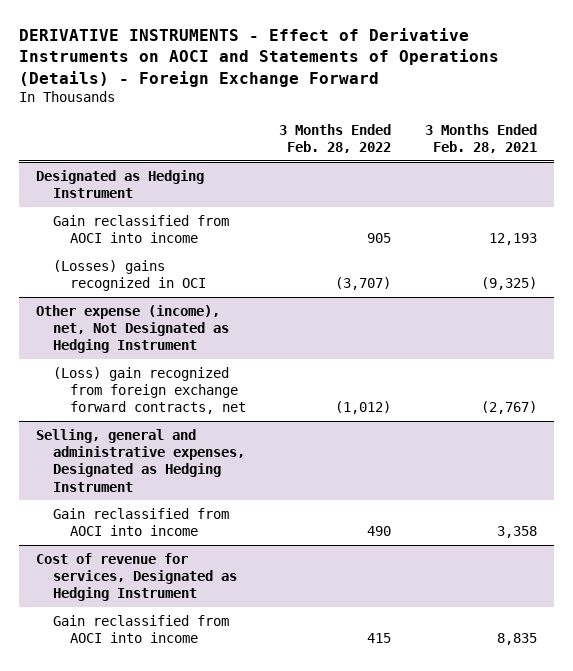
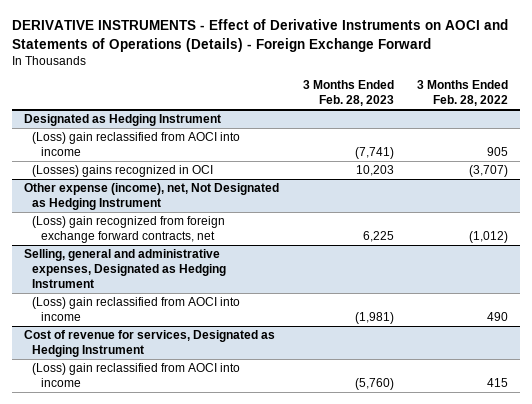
[425,123,538,154] 3 Months Ended Feb. 28, 2021 -> none
none -> [302,80,394,107] 3 Months Ended Feb. 28, 2023
[52,214,229,244] Gain reclassified from AOCI into income -> [32,132,241,156] (Loss) gain reclassified from AOCI into income
[52,507,229,537] Gain reclassified from AOCI into income -> [32,297,241,321] (Loss) gain reclassified from AOCI into income
[52,614,229,644] Gain reclassified from AOCI into income -> [32,363,241,387] (Loss) gain reclassified from AOCI into income

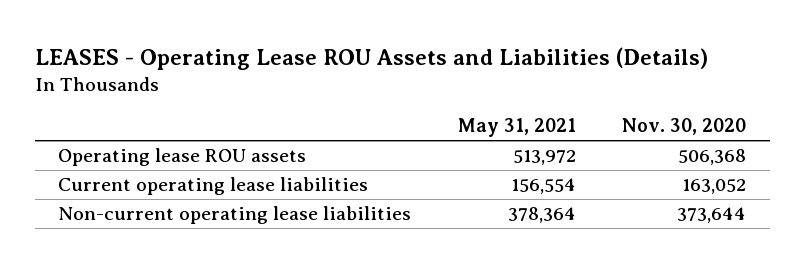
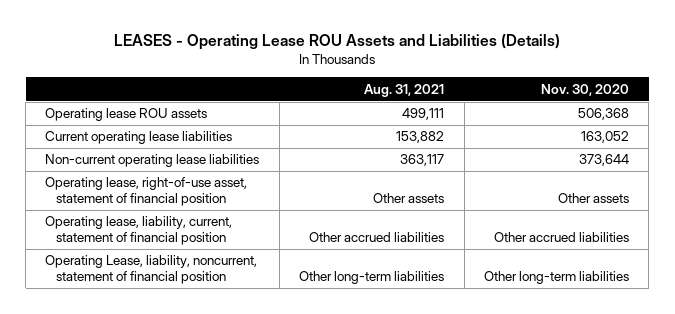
[457,118,576,138] May 31, 2021 -> none
none -> [364,83,445,97] Aug. 31, 2021
none -> [45,177,248,207] Operating lease, right-of-use asset, statement of financial position
none -> [45,216,233,246] Operating lease, liability, current, statement of financial position
none -> [45,255,258,285] Operating Lease, liability, noncurrent, statement of financial position

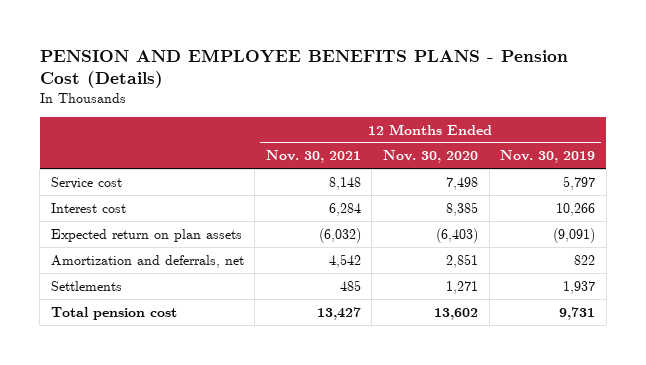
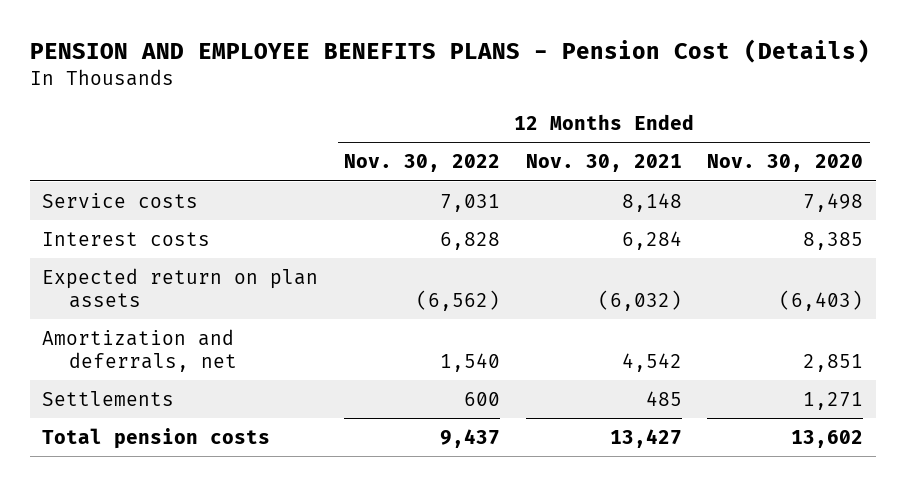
[500,150,596,164] Nov. 30, 2019 -> none
none -> [344,154,501,173] Nov. 30, 2022
[50,176,122,189] Service cost -> [42,192,199,208] Service costs
[50,202,126,213] Interest cost -> [42,231,211,246] Interest costs
[50,306,177,320] Total pension cost -> [42,427,271,449] Total pension costs

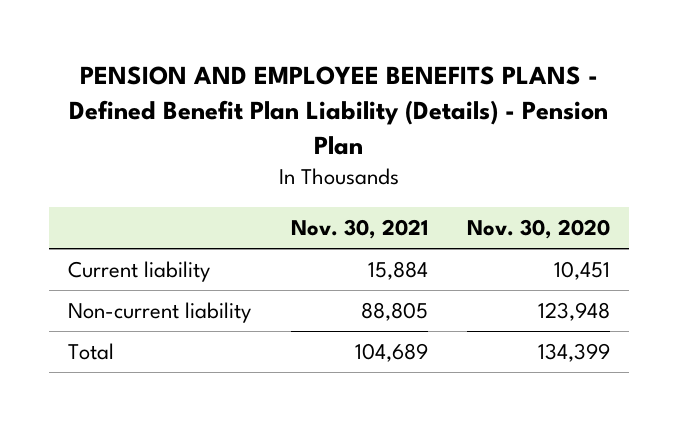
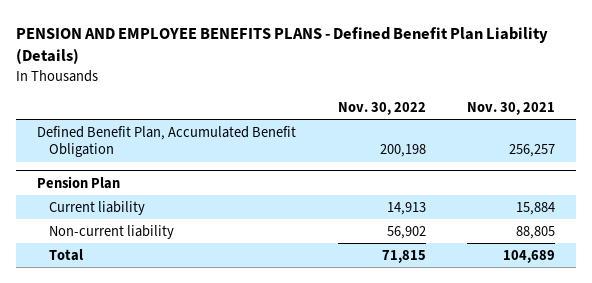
[69,65,609,155] PENSION AND EMPLOYEE BENEFITS PLANS - Defined Benefit Plan Liability (Details) - Pension Plan -> [16,26,549,65] PENSION AND EMPLOYEE BENEFITS PLANS - Defined Benefit Plan Liability (Details)
[466,218,610,239] Nov. 30, 2020 -> none
none -> [337,101,426,115] Nov. 30, 2022
none -> [37,125,297,158] Defined Benefit Plan, Accumulated Benefit Obligation
none -> [37,175,121,189] Pension Plan

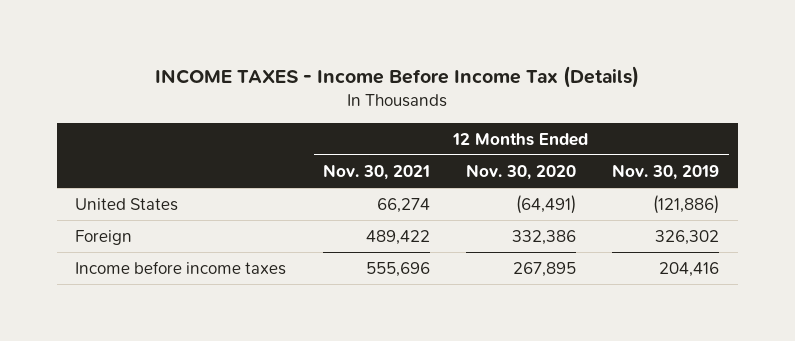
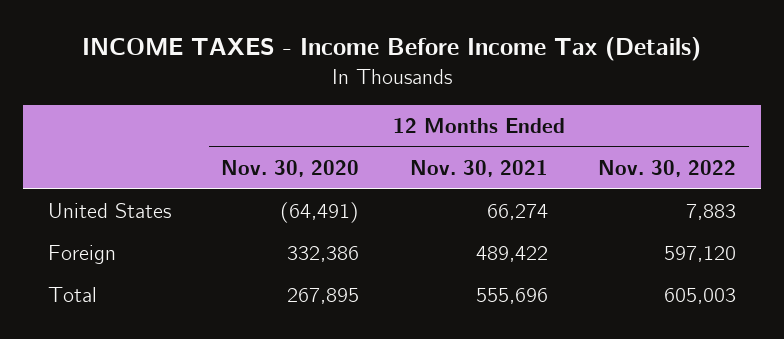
[612,163,720,180] Nov. 30, 2019 -> none
none -> [597,160,736,178] Nov. 30, 2022
[75,260,287,275] Income before income taxes -> [47,287,97,303] Total

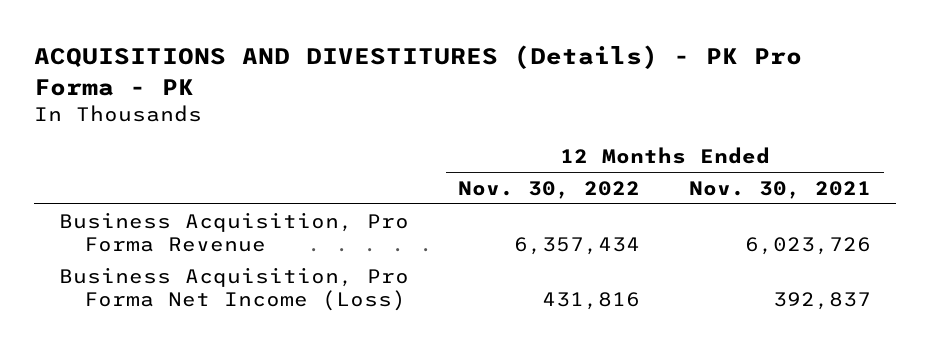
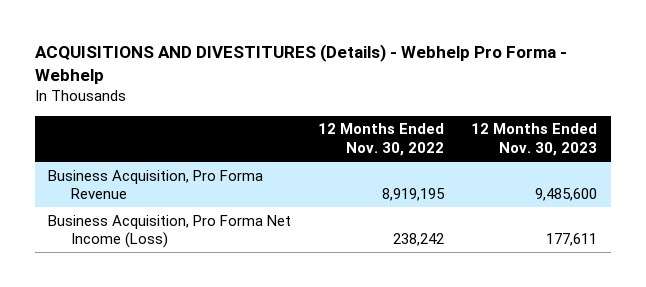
[33,45,802,96] ACQUISITIONS AND DIVESTITURES (Details) - PK Pro Forma - PK -> [34,43,567,84] ACQUISITIONS AND DIVESTITURES (Details) - Webhelp Pro Forma - Webhelp
[689,180,872,199] Nov. 30, 2021 -> none
none -> [471,123,598,157] 12 Months Ended Nov. 30, 2023
[514,237,641,256] 6,357,434 -> [382,188,446,202] 8,919,195
[542,292,641,311] 431,816 -> [393,233,445,247] 238,242

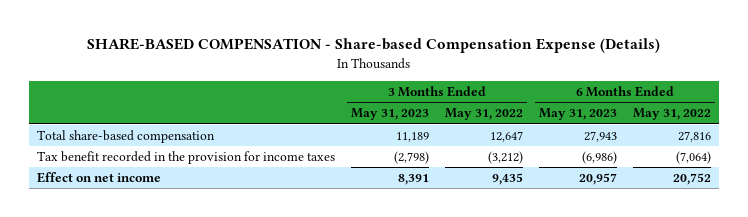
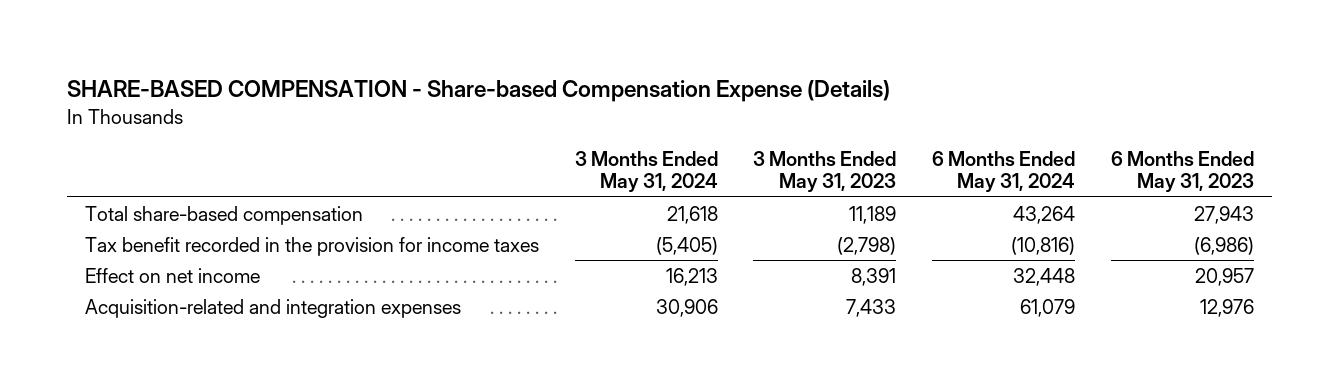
[444,108,523,121] May 31, 2022 -> none
[632,108,711,121] May 31, 2022 -> none
none -> [574,150,718,193] 3 Months Ended May 31, 2024
none -> [932,150,1076,193] 6 Months Ended May 31, 2024
none -> [84,298,461,318] Acquisition-related and integration expenses

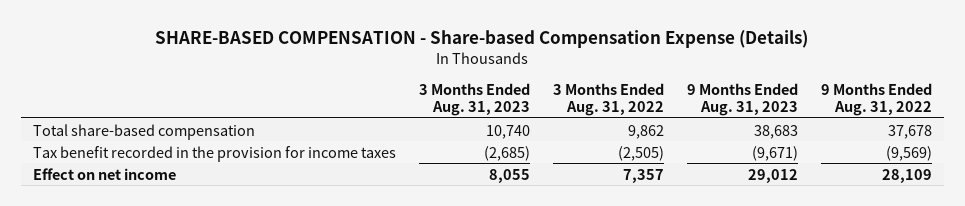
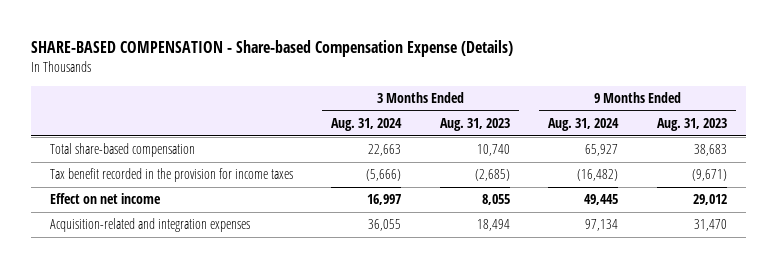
[552,82,664,116] 3 Months Ended Aug. 31, 2022 -> none
[821,82,933,116] 9 Months Ended Aug. 31, 2022 -> none
none -> [331,118,403,132] Aug. 31, 2024
none -> [548,118,620,132] Aug. 31, 2024
none -> [49,218,250,233] Acquisition-related and integration expenses

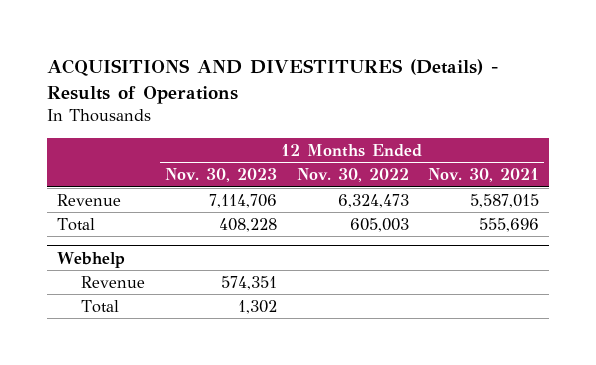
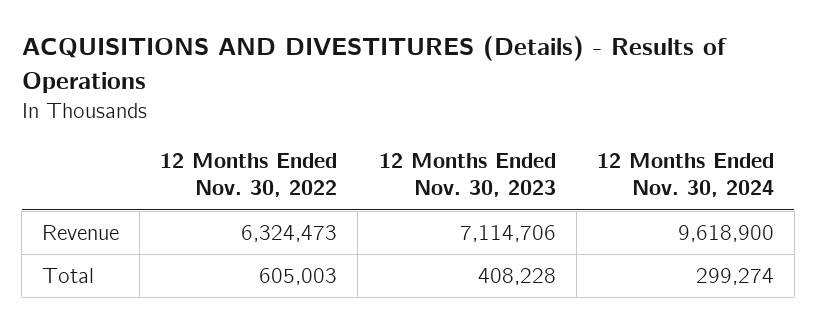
[428,168,540,183] Nov. 30, 2021 -> none
none -> [596,153,774,198] 12 Months Ended Nov. 30, 2024
[56,251,125,268] Webhelp -> none
[80,275,145,288] Revenue -> none
[80,299,119,313] Total -> none

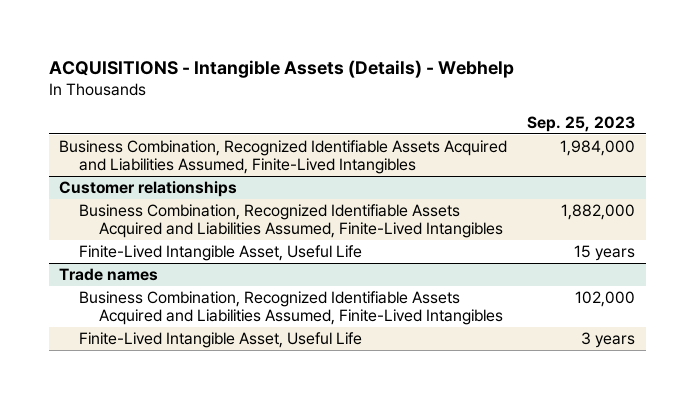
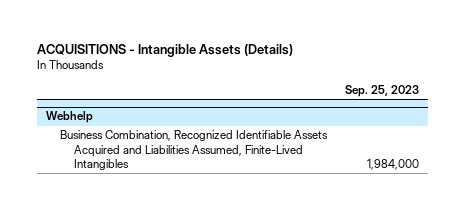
[49,59,515,78] ACQUISITIONS - Intangible Assets (Details) - Webhelp -> [36,44,293,58] ACQUISITIONS - Intangible Assets (Details)
none -> [45,111,93,124] Webhelp
[59,181,238,198] Customer relationships -> none
[78,204,503,239] Business Combination, Recognized Identifiable Assets Acquired and Liabilities Assumed, Finite-Lived Intangibles -> none
[78,245,362,262] Finite-Lived Intangible Asset, Useful Life -> none
[59,268,159,282] Trade names -> none
[78,291,503,326] Business Combination, Recognized Identifiable Assets Acquired and Liabilities Assumed, Finite-Lived Intangibles -> none
[78,332,362,349] Finite-Lived Intangible Asset, Useful Life -> none

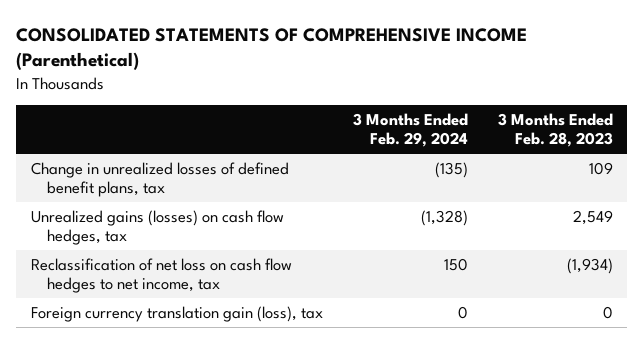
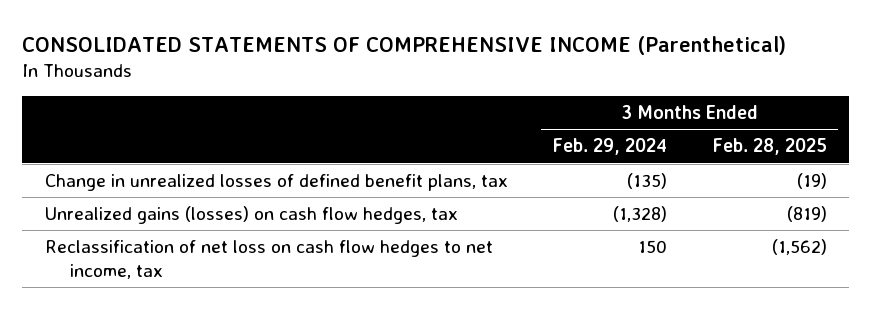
[497,112,613,148] 3 Months Ended Feb. 28, 2023 -> none
none -> [712,138,828,156] Feb. 28, 2025
[30,305,323,322] Foreign currency translation gain (loss), tax -> none

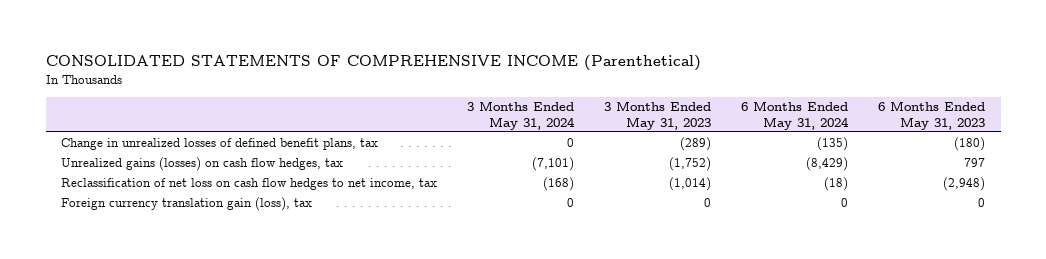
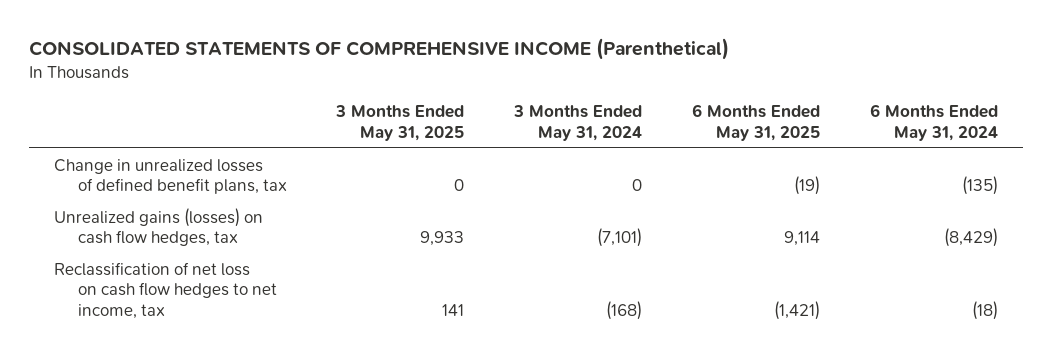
[604,101,712,130] 3 Months Ended May 31, 2023 -> none
[878,101,986,130] 6 Months Ended May 31, 2023 -> none
none -> [335,105,465,141] 3 Months Ended May 31, 2025
none -> [692,104,821,141] 6 Months Ended May 31, 2025
[60,197,312,212] Foreign currency translation gain (loss), tax -> none

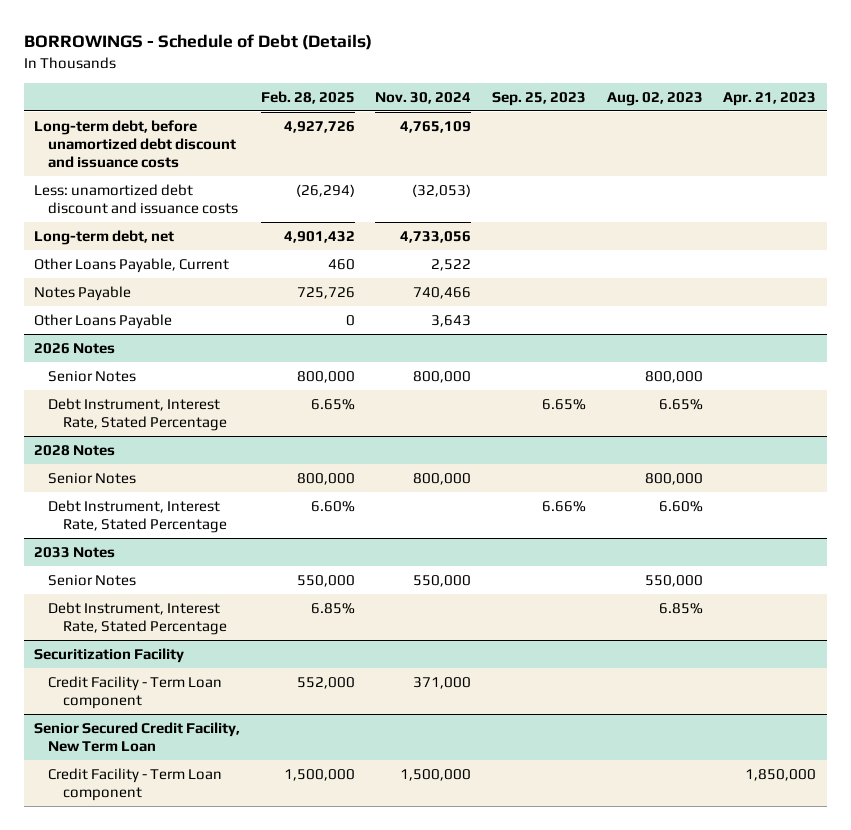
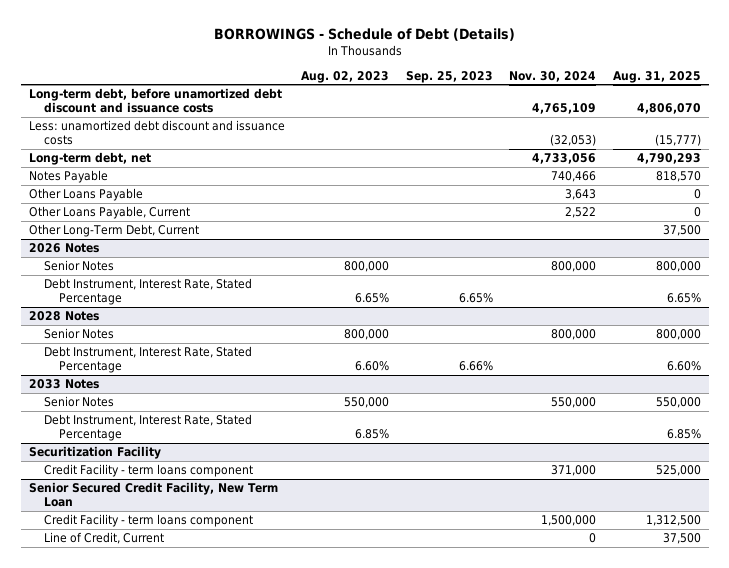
[260,90,355,104] Feb. 28, 2025 -> none
[723,91,817,106] Apr. 21, 2023 -> none
none -> [612,70,701,83] Aug. 31, 2025
[34,257,230,273] Other Loans Payable, Current -> [28,206,190,220] Other Loans Payable, Current
none -> [28,224,199,238] Other Long-Term Debt, Current
[48,675,223,710] Credit Facility - Term Loan component -> [44,464,254,478] Credit Facility - term loans component
[48,767,223,802] Credit Facility - Term Loan component -> [44,514,254,528] Credit Facility - term loans component
none -> [44,532,165,545] Line of Credit, Current

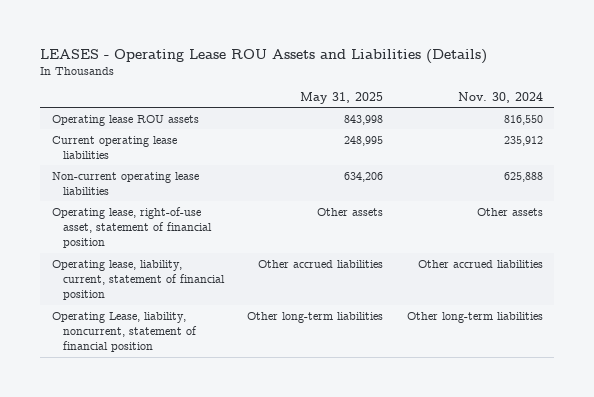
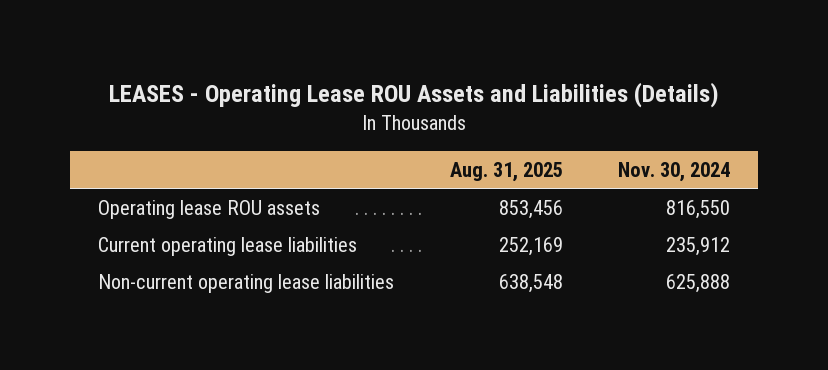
[300,91,384,104] May 31, 2025 -> none
none -> [449,162,563,183] Aug. 31, 2025
[51,206,213,249] Operating lease, right-of-use asset, statement of financial position -> none
[51,259,226,301] Operating lease, liability, current, statement of financial position -> none
[51,311,198,353] Operating Lease, liability, noncurrent, statement of financial position -> none

